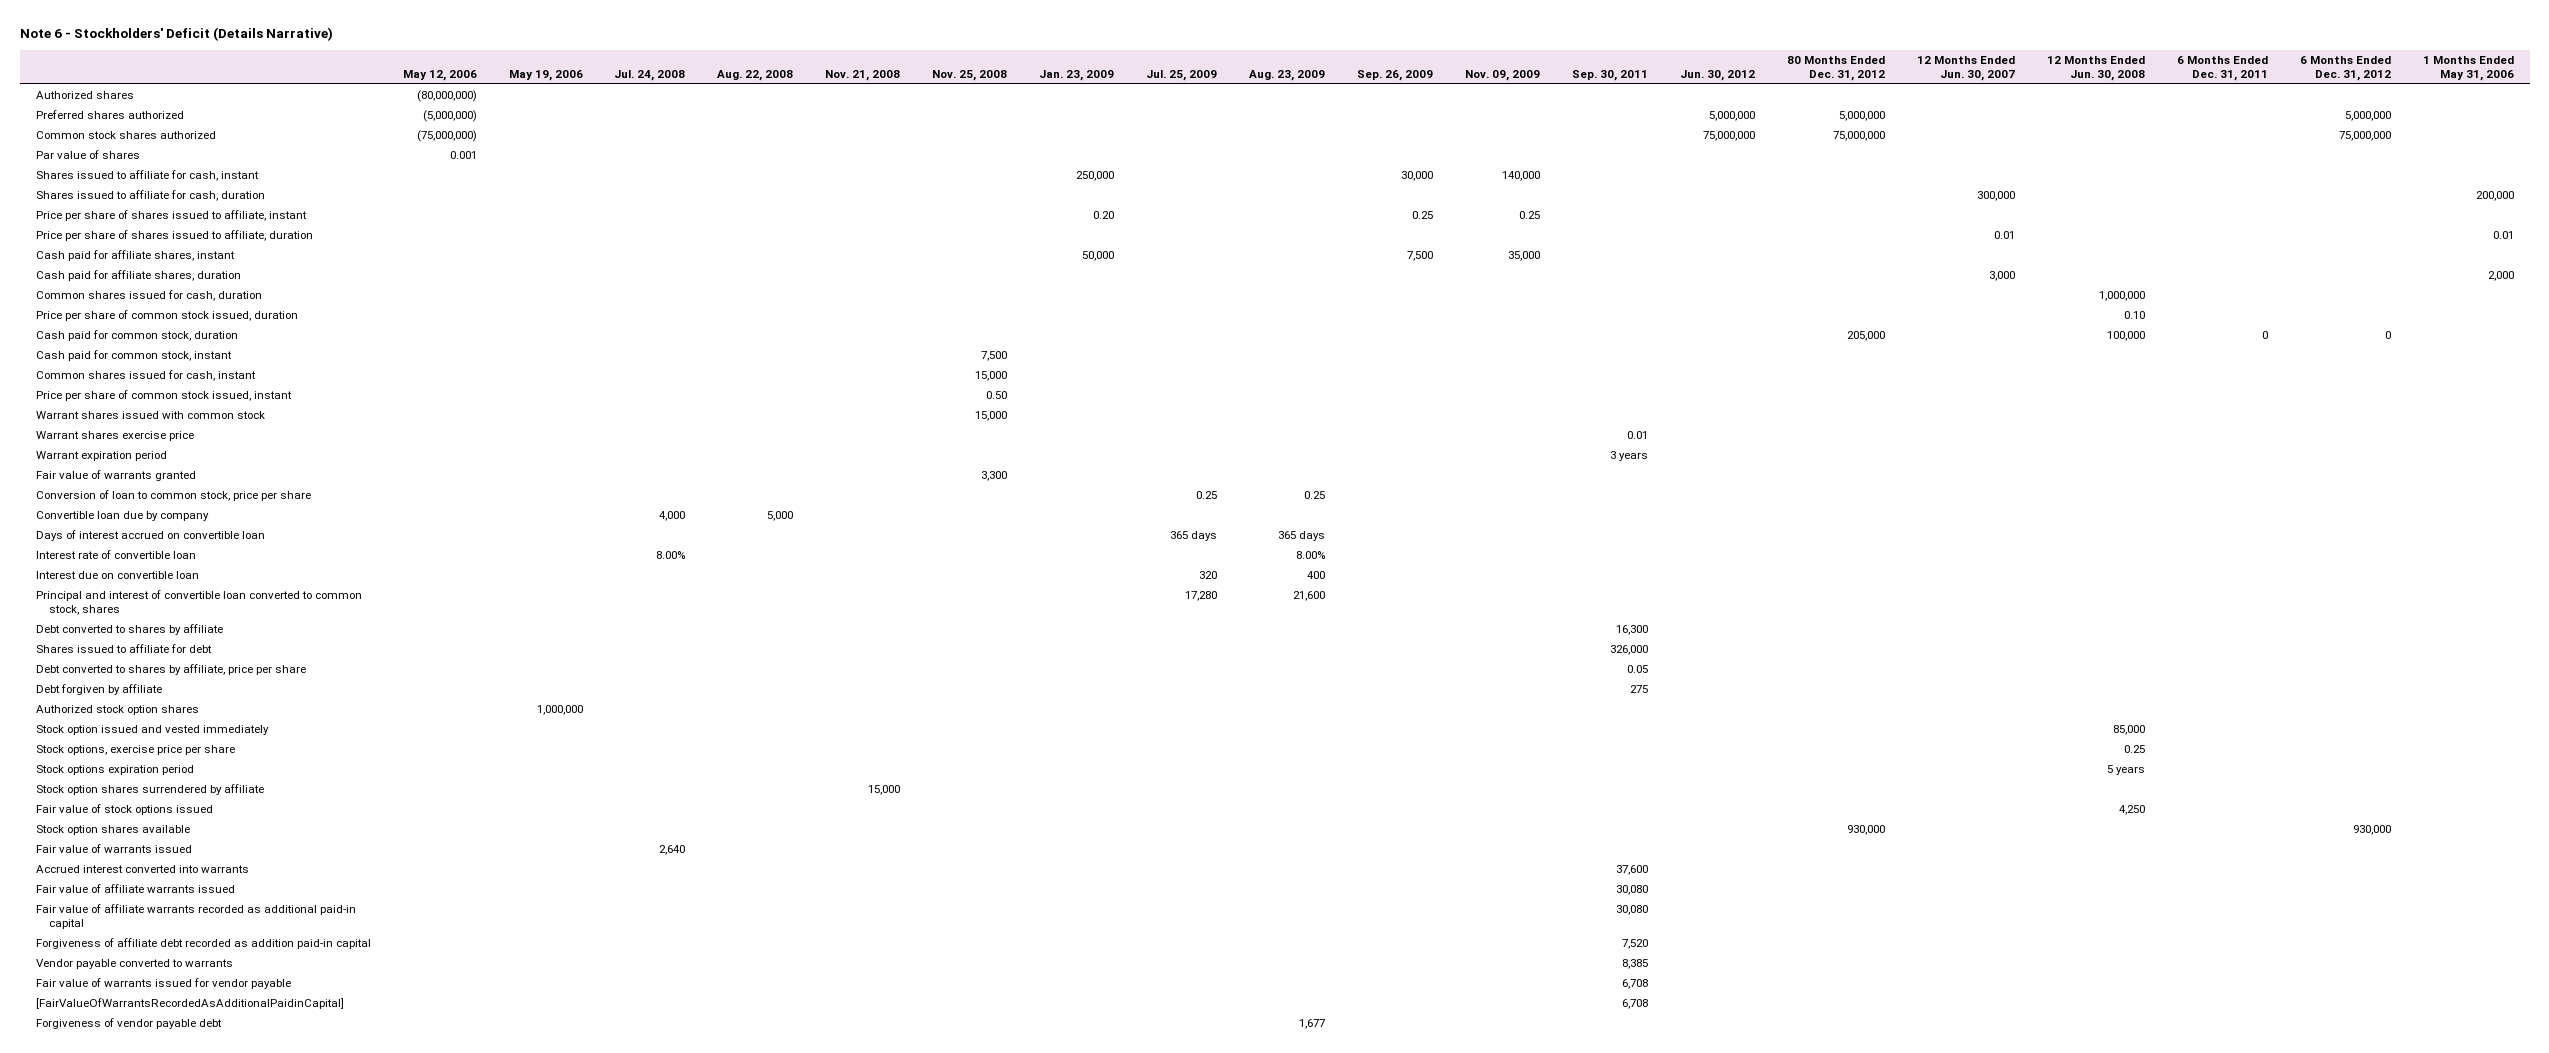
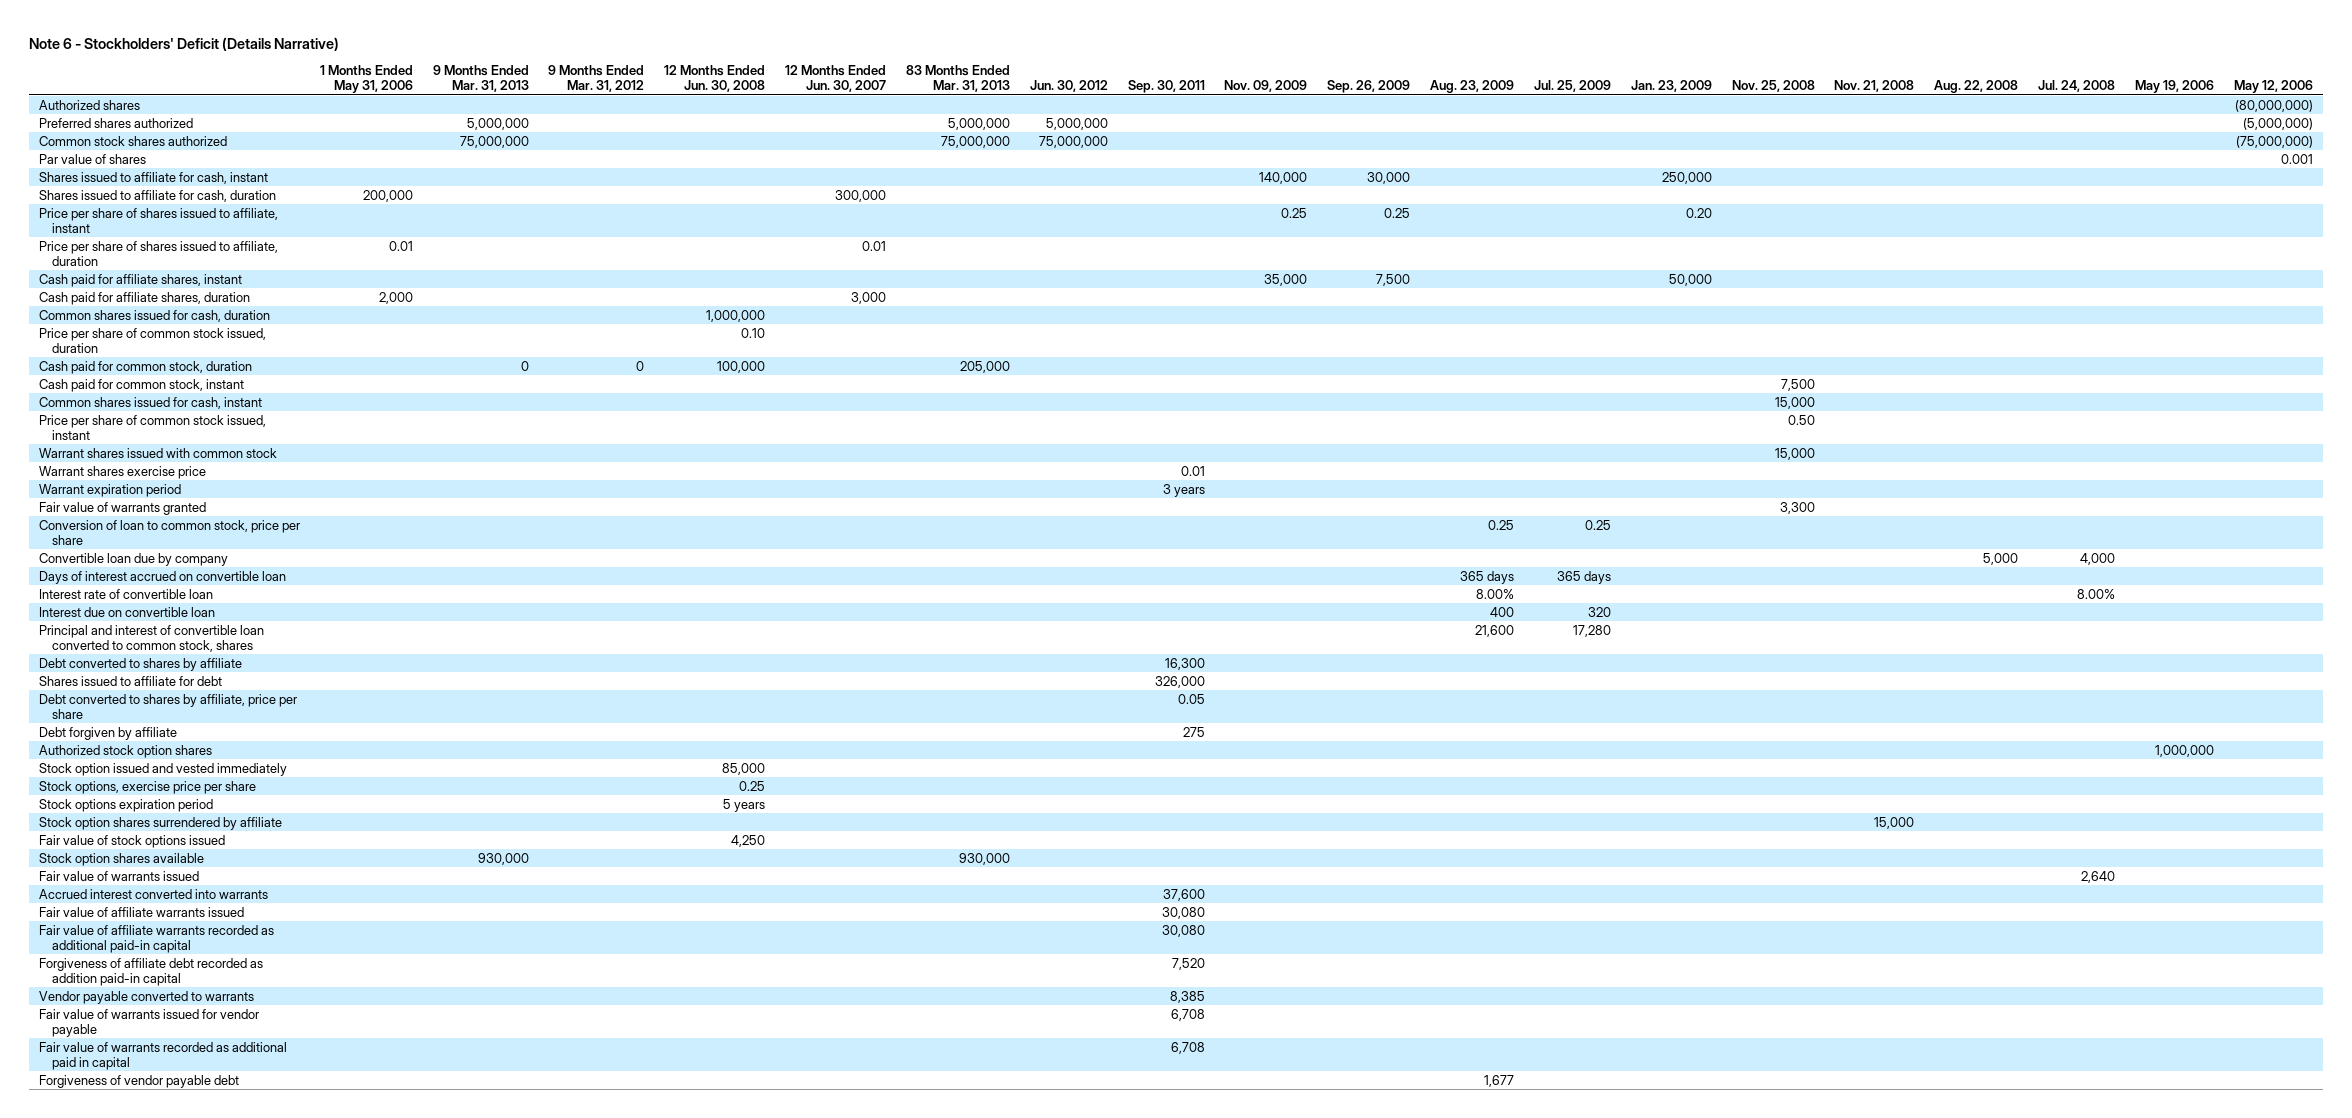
[1786,55,1885,81] 80 Months Ended Dec. 31, 2012 -> none
[2176,55,2268,81] 6 Months Ended Dec. 31, 2011 -> none
[2299,55,2391,81] 6 Months Ended Dec. 31, 2012 -> none
none -> [432,65,529,93] 9 Months Ended Mar. 31, 2013
none -> [548,65,645,93] 9 Months Ended Mar. 31, 2012
none -> [905,65,1010,93] 83 Months Ended Mar. 31, 2013
[35,998,344,1010] [FairValueOfWarrantsRecordedAsAdditionalPaidinCapital] -> [38,1041,287,1070] Fair value of warrants recorded as additional paid in capital

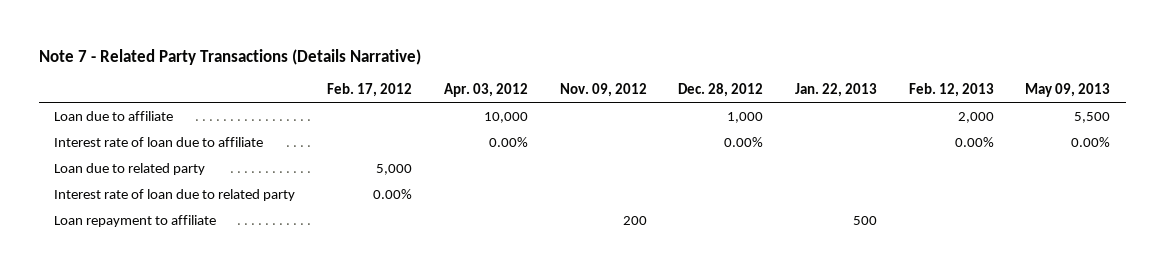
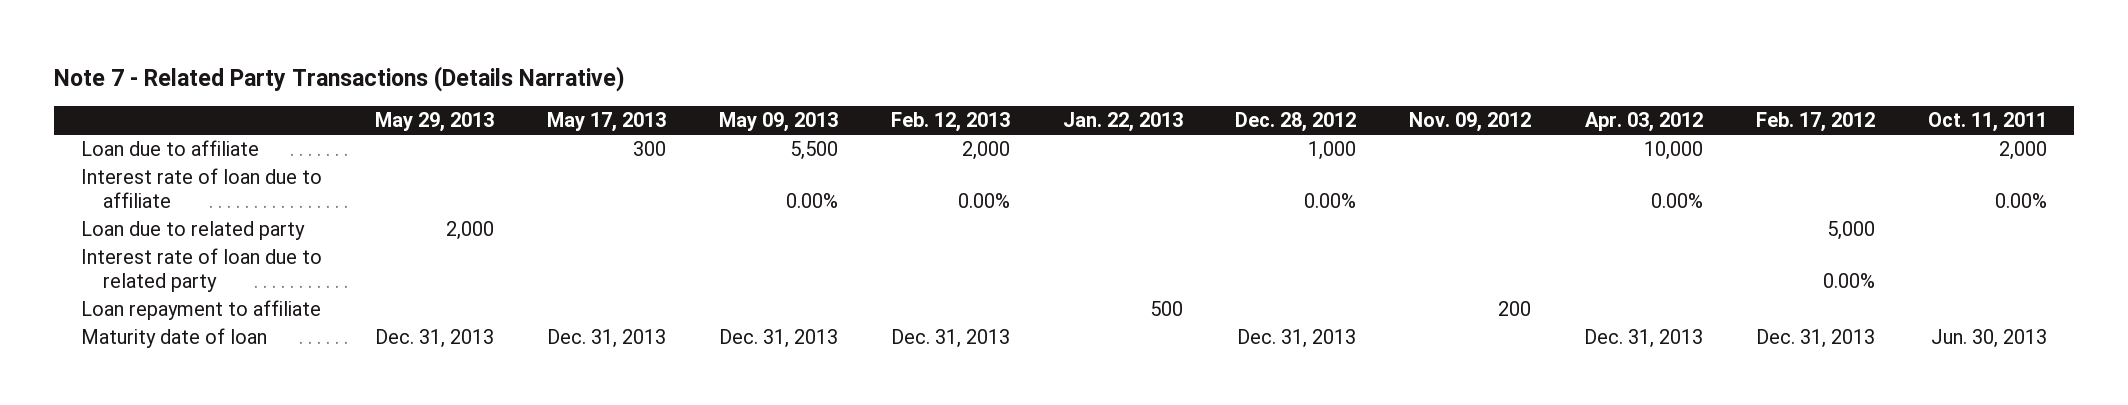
none -> [374,112,494,133] May 29, 2013
none -> [546,112,666,133] May 17, 2013
none -> [1928,112,2048,133] Oct. 11, 2011
none -> [80,328,267,349] Maturity date of loan

